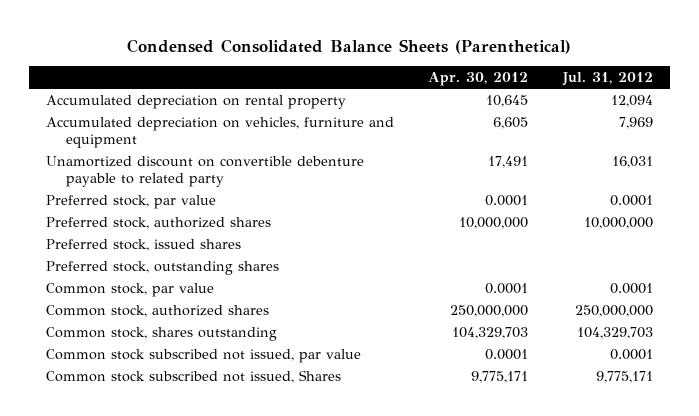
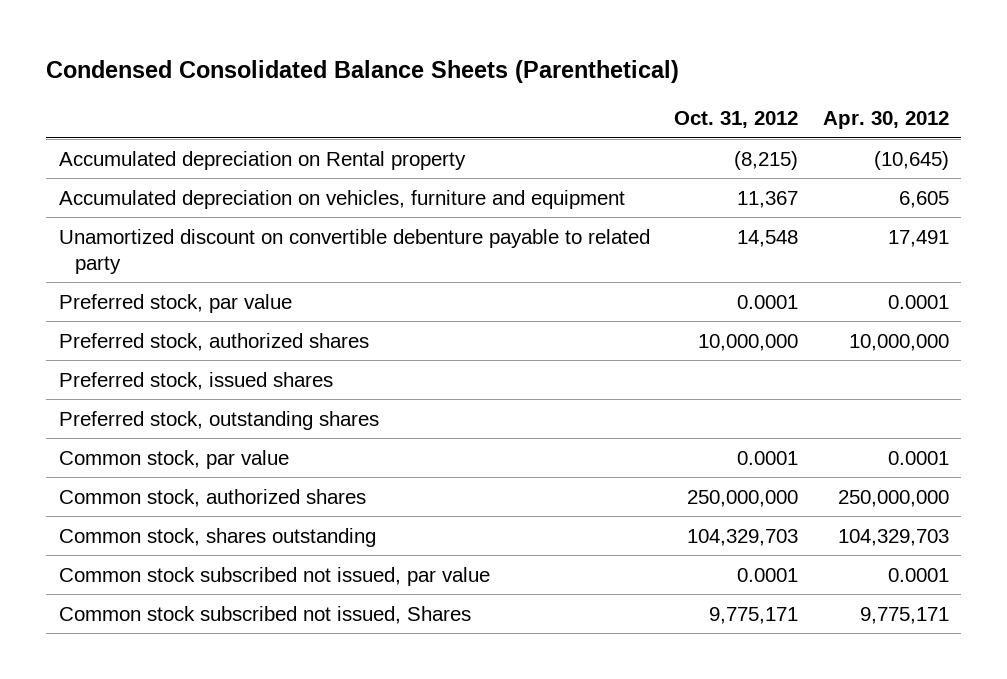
[561,72,653,87] Jul. 31, 2012 -> none
none -> [674,111,799,129] Oct. 31, 2012
[45,95,346,110] Accumulated depreciation on rental property -> [58,150,466,170] Accumulated depreciation on Rental property
[486,95,529,108] 10,645 -> [873,150,949,170] (10,645)

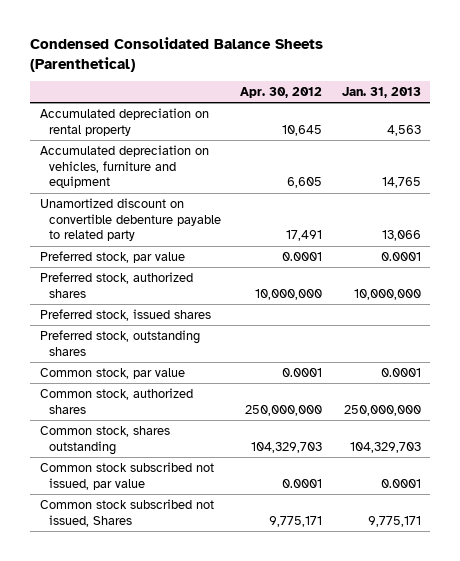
[674,111,799,129] Oct. 31, 2012 -> none
none -> [341,86,421,98] Jan. 31, 2013
[58,150,466,170] Accumulated depreciation on Rental property -> [39,107,209,136] Accumulated depreciation on rental property
[873,150,949,170] (10,645) -> [282,124,323,136] 10,645

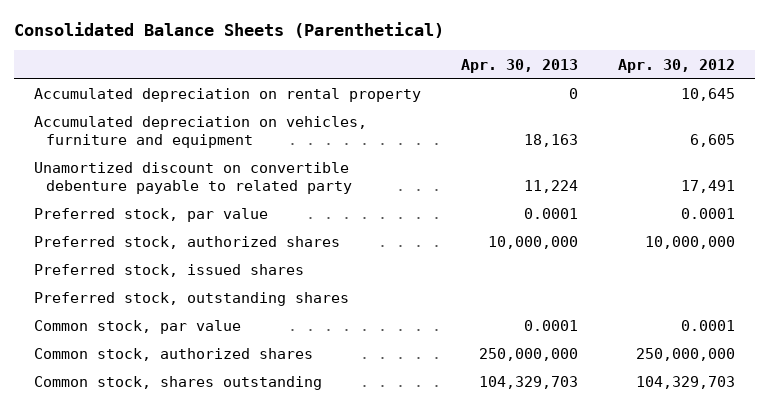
[29,37,323,72] Condensed Consolidated Balance Sheets (Parenthetical) -> [13,21,444,38] Consolidated Balance Sheets (Parenthetical)
[341,86,421,98] Jan. 31, 2013 -> none
none -> [460,58,578,73] Apr. 30, 2013
[39,461,214,490] Common stock subscribed not issued, par value -> none
[39,498,214,527] Common stock subscribed not issued, Shares -> none

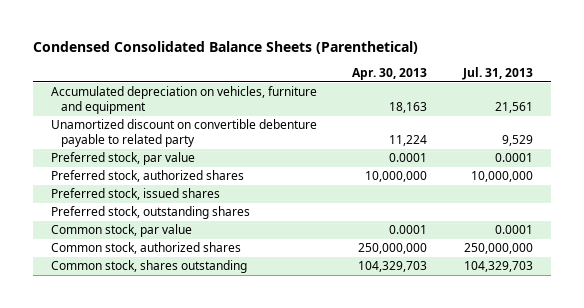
[13,21,444,38] Consolidated Balance Sheets (Parenthetical) -> [32,40,418,54] Condensed Consolidated Balance Sheets (Parenthetical)
[617,58,735,73] Apr. 30, 2012 -> none
none -> [462,67,534,81] Jul. 31, 2013
[33,88,421,103] Accumulated depreciation on rental property -> none

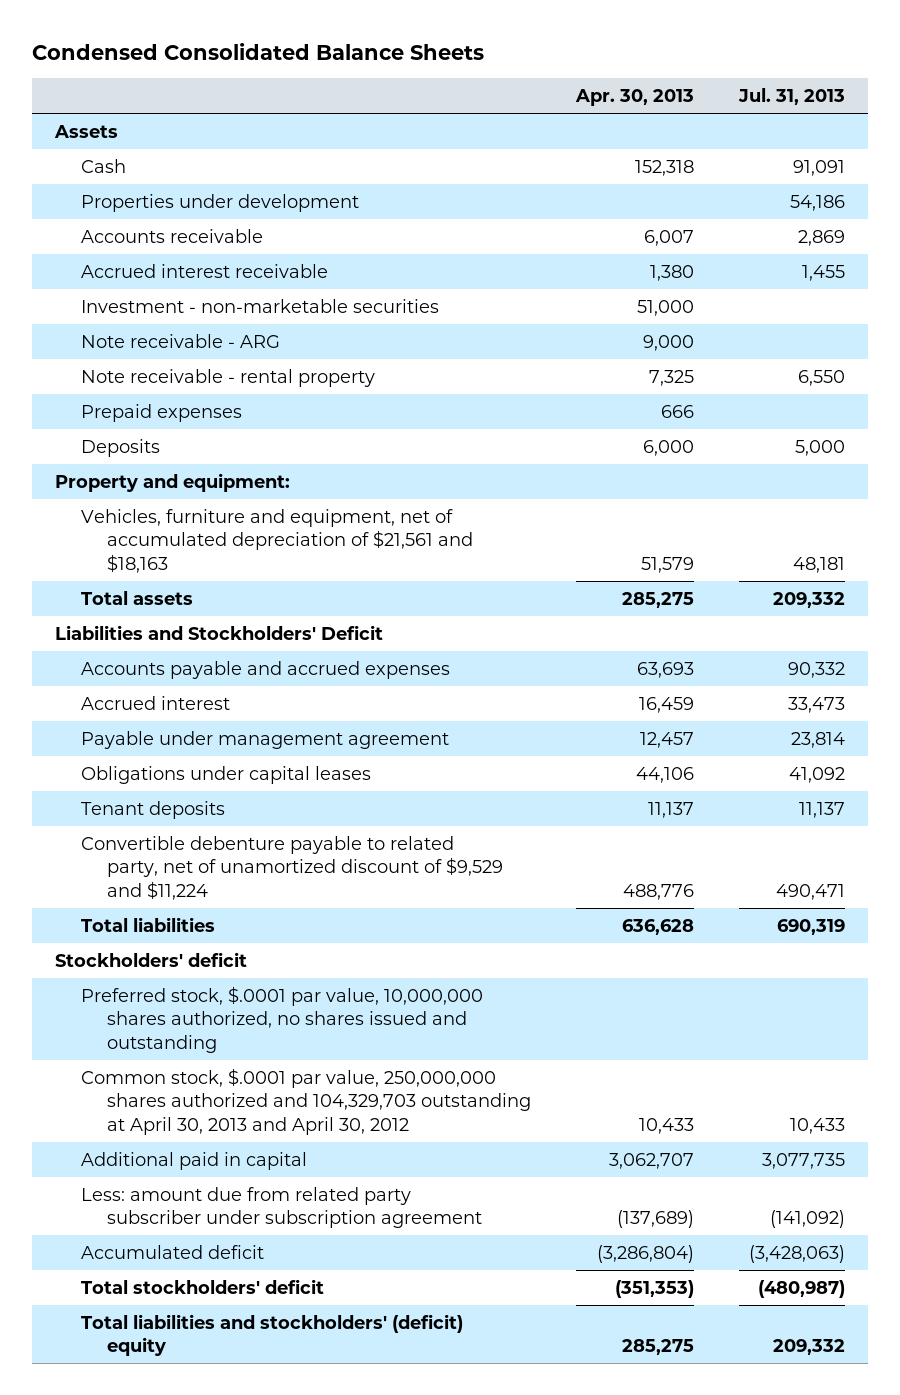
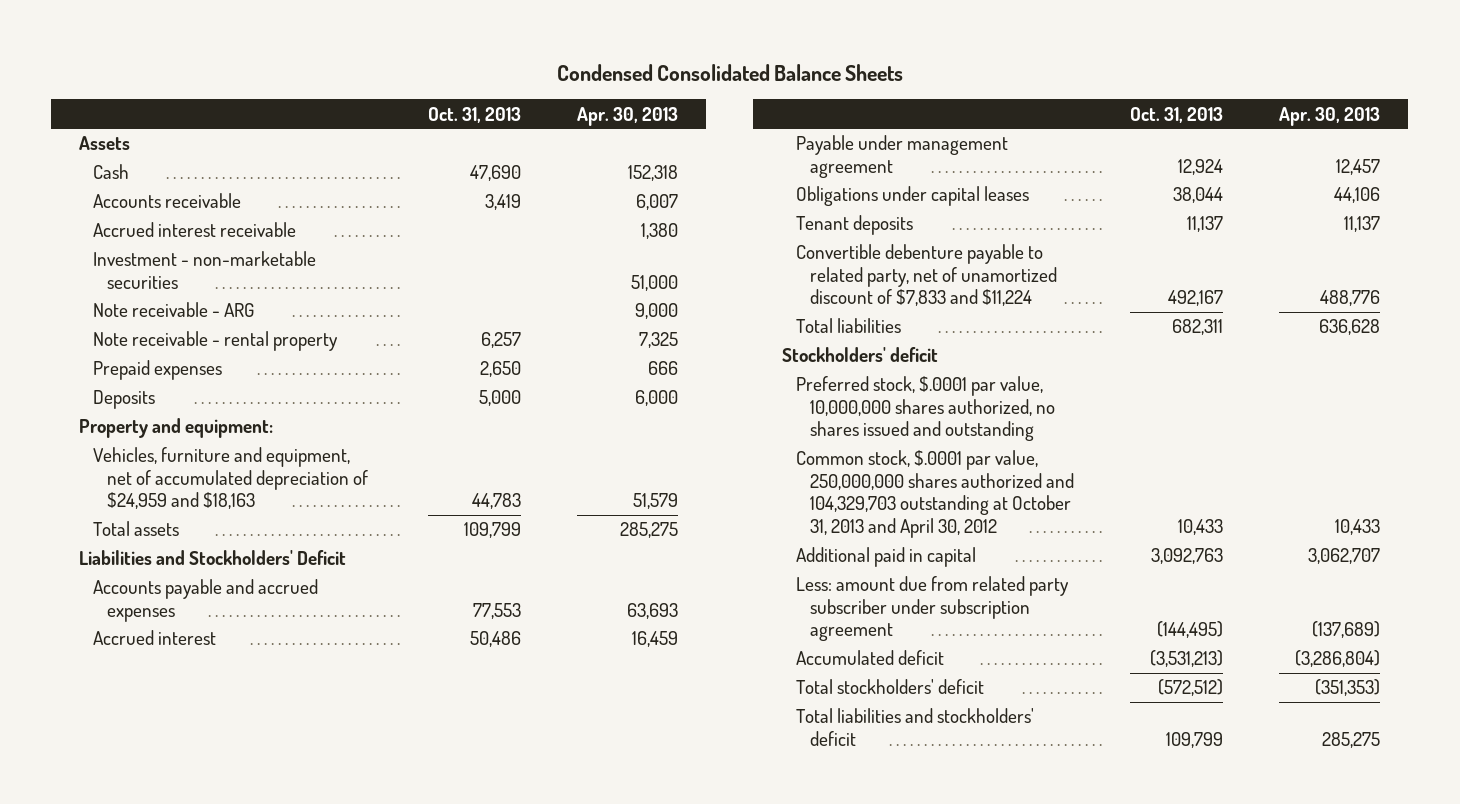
[738,88,846,106] Jul. 31, 2013 -> none
none -> [427,106,521,123] Oct. 31, 2013
[80,193,359,212] Properties under development -> none
[80,508,473,573] Vehicles, furniture and equipment, net of accumulated depreciation of $21,561 and $18,163 -> [93,447,369,510] Vehicles, furniture and equipment, net of accumulated depreciation of $24,959 and $18,163
[80,835,503,900] Convertible debenture payable to related party, net of unamortized discount of $9,529 and $11,224 -> [795,244,1057,307] Convertible debenture payable to related party, net of unamortized discount of $7,833 and $11,224
[80,1067,531,1135] Common stock, $.0001 par value, 250,000,000 shares authorized and 104,329,703 outstanding at April 30, 2013 and April 30, 2012 -> [795,450,1074,538] Common stock, $.0001 par value, 250,000,000 shares authorized and 104,329,703 outstanding at October 31, 2013 and April 30, 2012
[80,1313,463,1357] Total liabilities and stockholders' (deficit) equity -> [795,708,1034,746] Total liabilities and stockholders' deficit

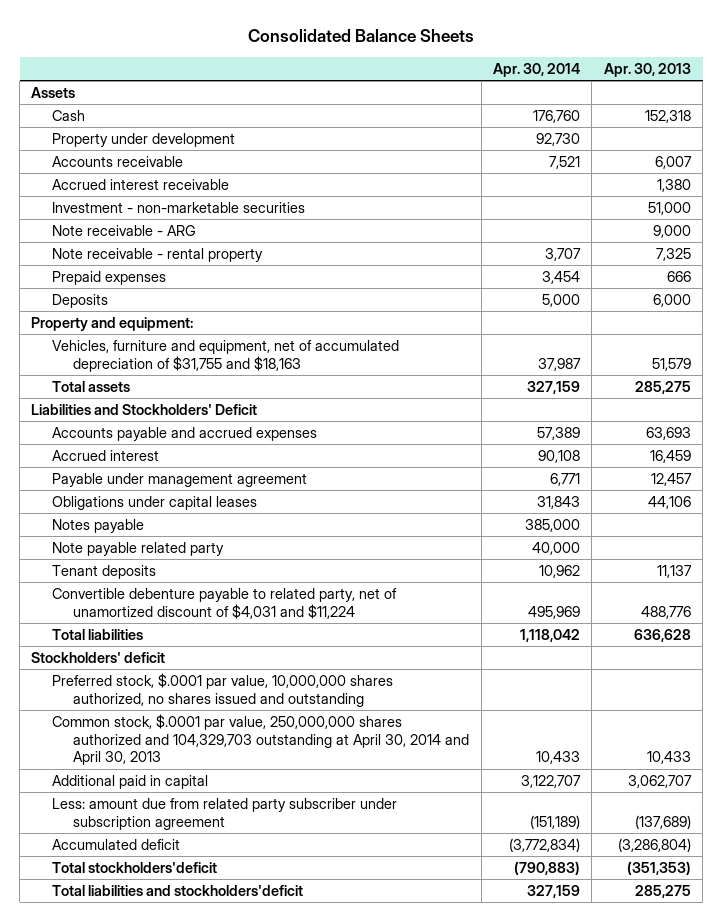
[556,63,903,81] Condensed Consolidated Balance Sheets -> [248,29,475,43] Consolidated Balance Sheets
[427,106,521,123] Oct. 31, 2013 -> none
none -> [493,62,581,77] Apr. 30, 2014
none -> [52,133,236,148] Property under development
[93,447,369,510] Vehicles, furniture and equipment, net of accumulated depreciation of $24,959 and $18,163 -> [52,340,400,372] Vehicles, furniture and equipment, net of accumulated depreciation of $31,755 and $18,163
none -> [52,519,145,534] Notes payable
none -> [52,542,225,557] Note payable related party
[795,244,1057,307] Convertible debenture payable to related party, net of unamortized discount of $7,833 and $11,224 -> [52,588,398,619] Convertible debenture payable to related party, net of unamortized discount of $4,031 and $11,224
[795,450,1074,538] Common stock, $.0001 par value, 250,000,000 shares authorized and 104,329,703 outstanding at October 31, 2013 and April 30, 2012 -> [52,714,470,766] Common stock, $.0001 par value, 250,000,000 shares authorized and 104,329,703 outstanding at April 30, 2014 and April 30, 2013
[795,679,984,695] Total stockholders' deficit -> [52,862,218,874] Total stockholders'deficit
[795,708,1034,746] Total liabilities and stockholders' deficit -> [52,885,304,897] Total liabilities and stockholders'deficit

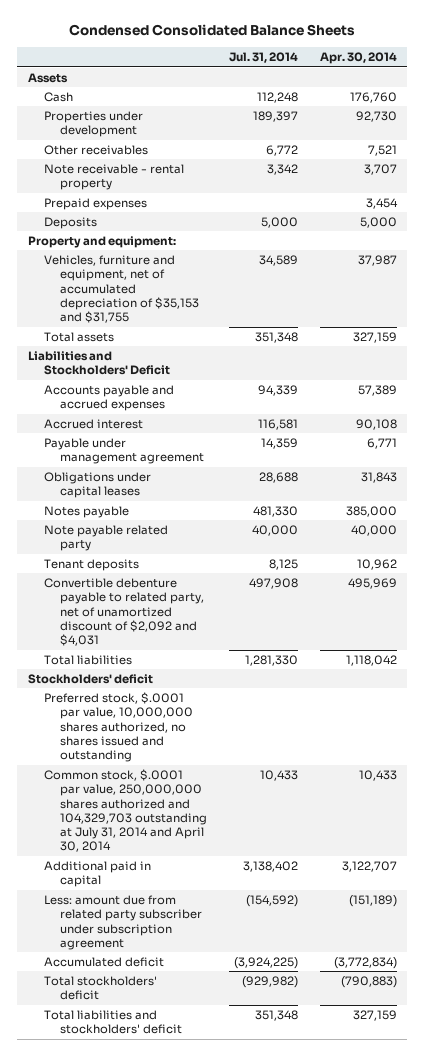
[248,29,475,43] Consolidated Balance Sheets -> [69,24,356,37] Condensed Consolidated Balance Sheets
[603,62,691,77] Apr. 30, 2013 -> none
none -> [228,52,298,64] Jul. 31, 2014
[52,179,230,191] Accrued interest receivable -> none
[52,202,306,214] Investment - non-marketable securities -> none
[52,225,197,237] Note receivable - ARG -> none
[52,133,236,148] Property under development -> [44,110,144,138] Properties under development
[52,156,184,168] Accounts receivable -> [44,144,149,155] Other receivables
[52,340,400,372] Vehicles, furniture and equipment, net of accumulated depreciation of $31,755 and $18,163 -> [44,254,199,324] Vehicles, furniture and equipment, net of accumulated depreciation of $35,153 and $31,755
[52,588,398,619] Convertible debenture payable to related party, net of unamortized discount of $4,031 and $11,224 -> [44,577,204,647] Convertible debenture payable to related party, net of unamortized discount of $2,092 and $4,031
[52,714,470,766] Common stock, $.0001 par value, 250,000,000 shares authorized and 104,329,703 outstanding at April 30, 2014 and April 30, 2013 -> [44,768,207,853] Common stock, $.0001 par value, 250,000,000 shares authorized and 104,329,703 outstanding at July 31, 2014 and April 30, 2014
[52,862,218,874] Total stockholders'deficit -> [44,975,158,1001] Total stockholders' deficit
[52,885,304,897] Total liabilities and stockholders'deficit -> [44,1009,182,1035] Total liabilities and stockholders' deficit

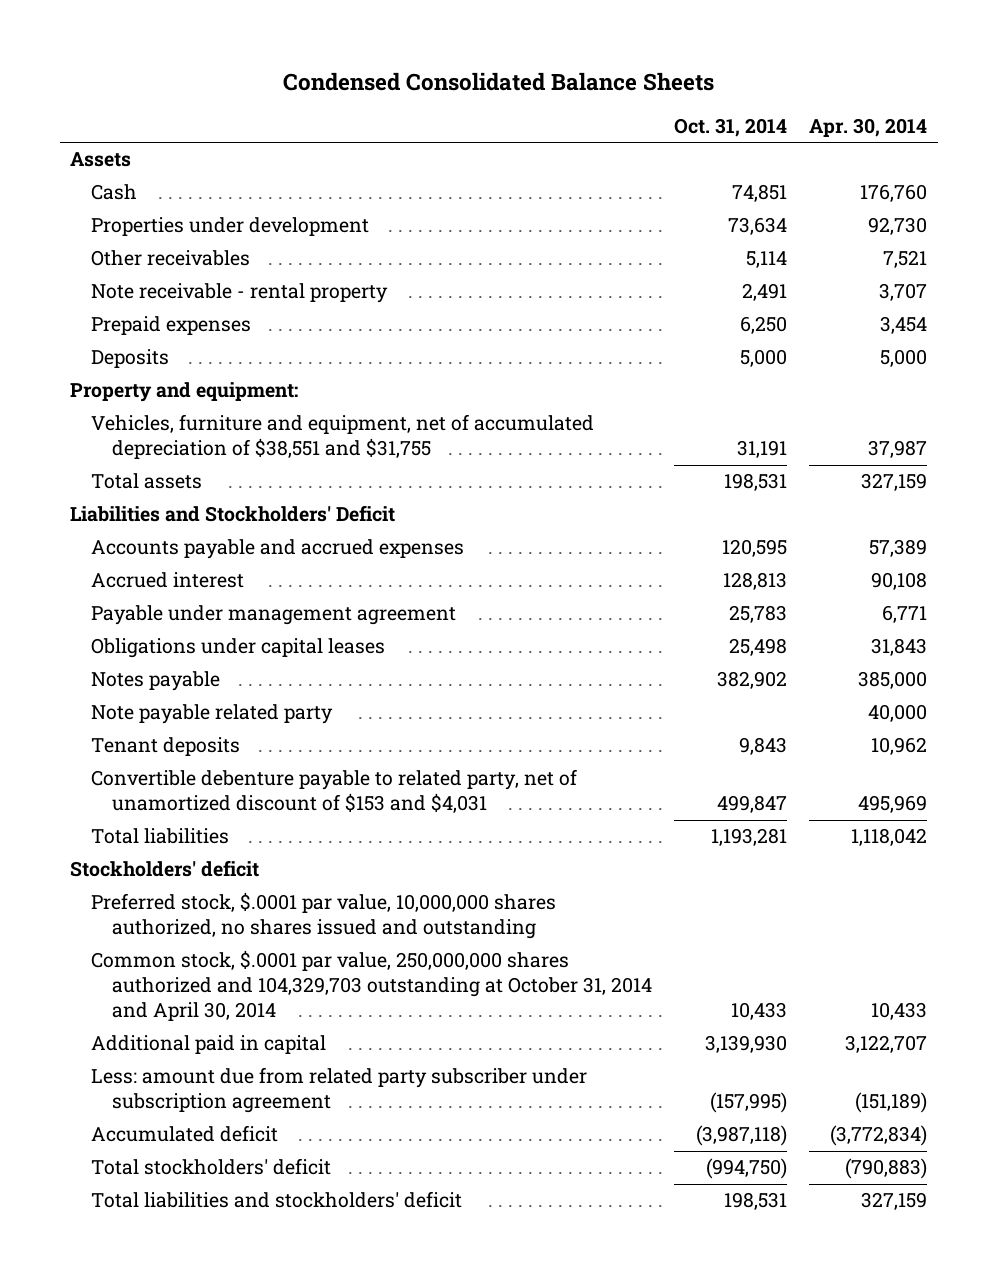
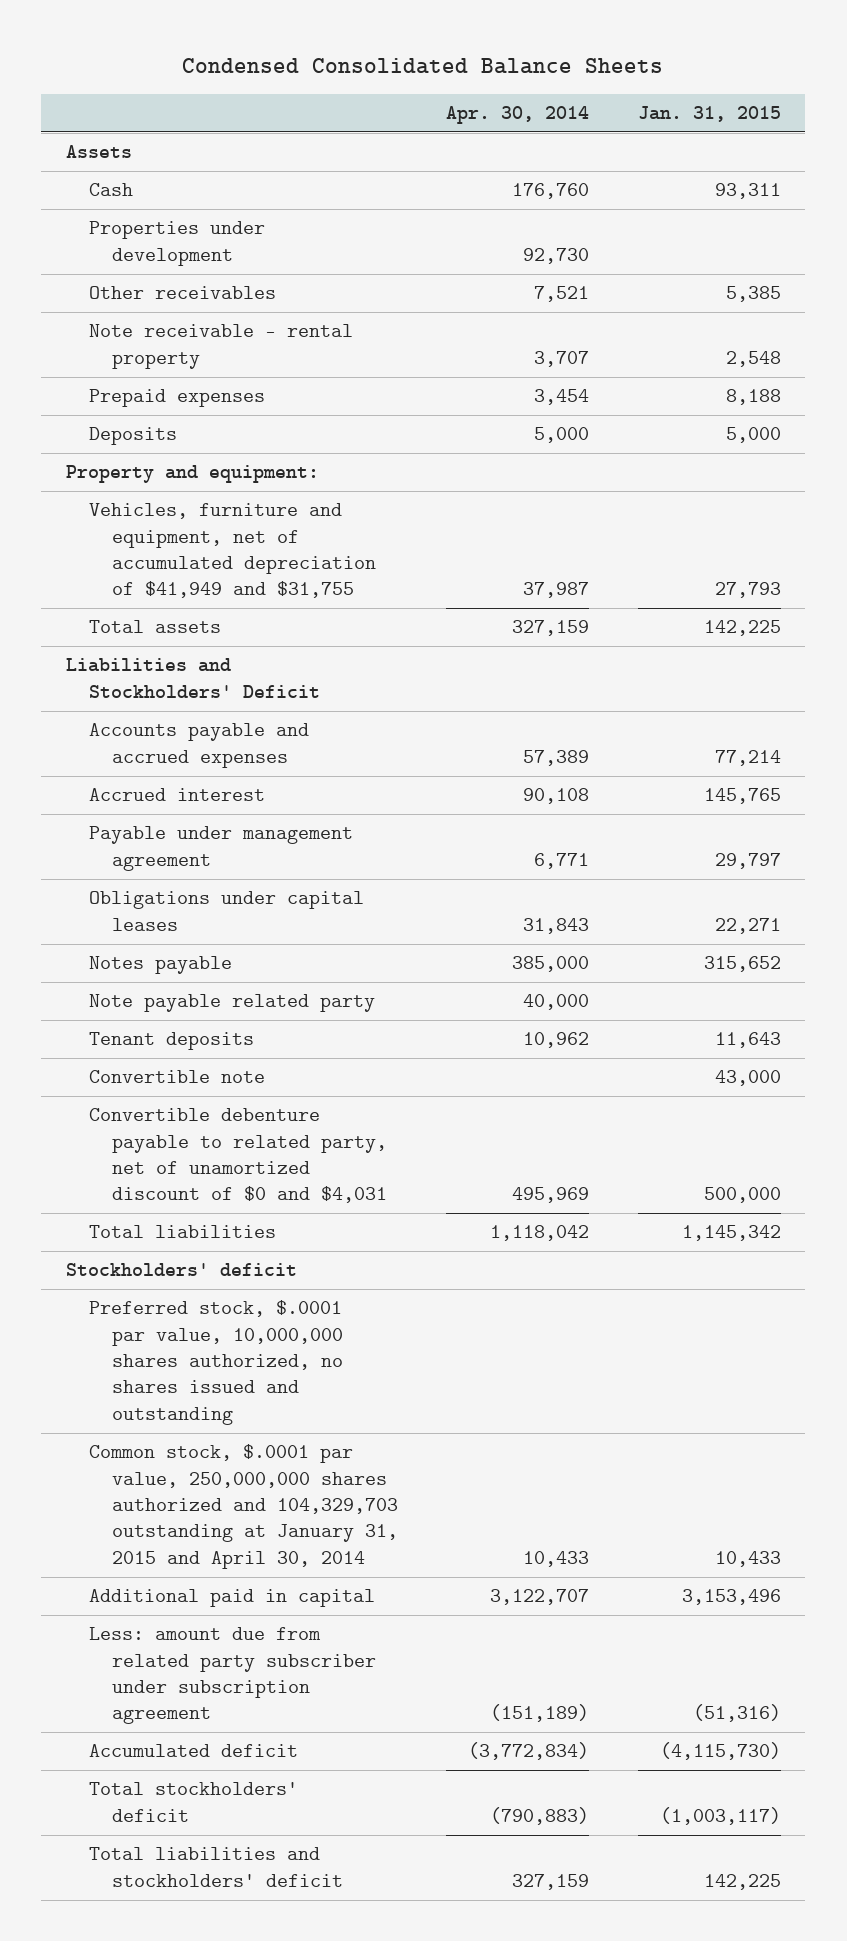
[673,118,787,138] Oct. 31, 2014 -> none
none -> [637,106,781,123] Jan. 31, 2015
[91,414,595,460] Vehicles, furniture and equipment, net of accumulated depreciation of $38,551 and $31,755 -> [88,503,376,599] Vehicles, furniture and equipment, net of accumulated depreciation of $41,949 and $31,755
none -> [88,1070,265,1084] Convertible note
[91,769,578,814] Convertible debenture payable to related party, net of unamortized discount of $153 and $4,031 -> [88,1108,387,1204] Convertible debenture payable to related party, net of unamortized discount of $0 and $4,031
[91,950,653,1022] Common stock, $.0001 par value, 250,000,000 shares authorized and 104,329,703 outstanding at October 31, 2014 and April 30, 2014 -> [88,1444,398,1569] Common stock, $.0001 par value, 250,000,000 shares authorized and 104,329,703 outstanding at January 31, 2015 and April 30, 2014

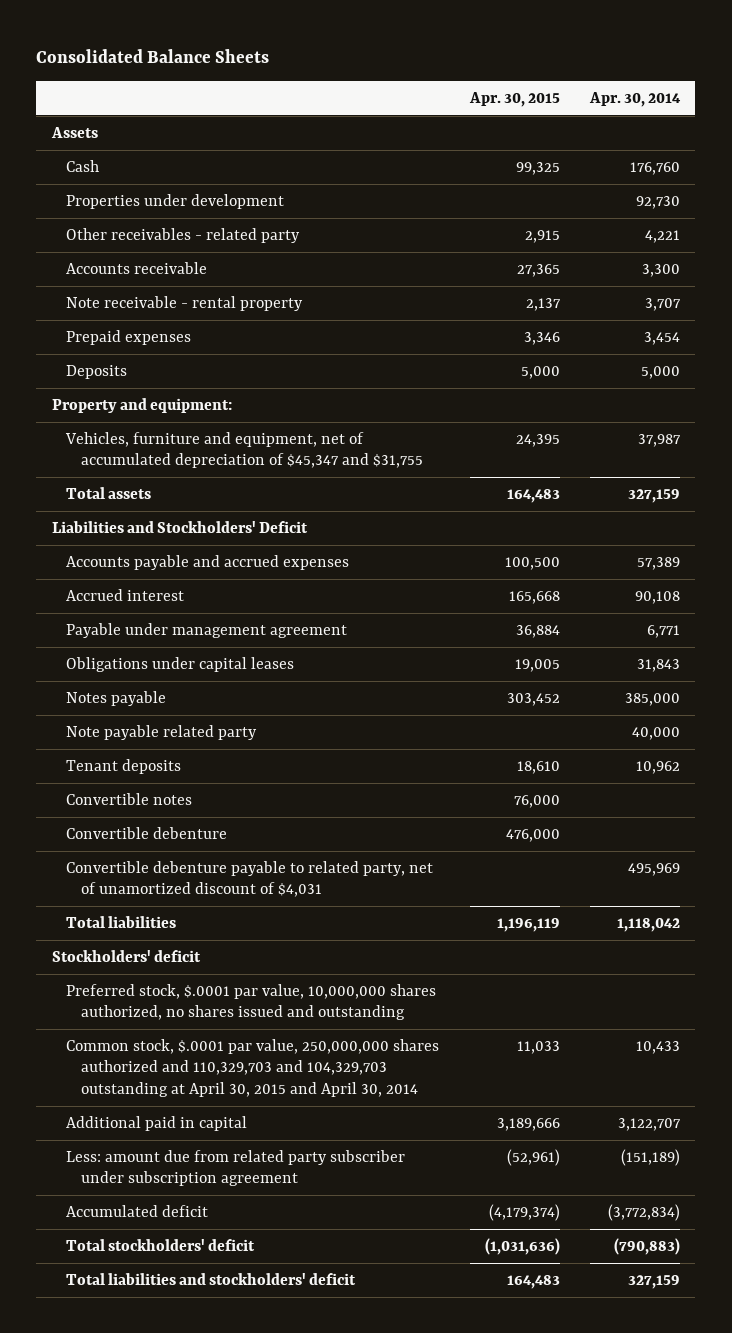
[182,58,664,75] Condensed Consolidated Balance Sheets -> [36,49,270,64] Consolidated Balance Sheets
[637,106,781,123] Jan. 31, 2015 -> none
none -> [468,91,560,107] Apr. 30, 2015
[88,286,276,300] Other receivables -> [66,227,301,243] Other receivables - related party
[534,286,590,303] 7,521 -> [645,229,681,243] 4,221
none -> [66,261,208,274] Accounts receivable
[88,503,376,599] Vehicles, furniture and equipment, net of accumulated depreciation of $41,949 and $31,755 -> [65,431,423,469] Vehicles, furniture and equipment, net of accumulated depreciation of $45,347 and $31,755
[88,1070,265,1084] Convertible note -> [66,792,193,805] Convertible notes
none -> [66,826,228,839] Convertible debenture
[88,1108,387,1204] Convertible debenture payable to related party, net of unamortized discount of $0 and $4,031 -> [66,860,434,898] Convertible debenture payable to related party, net of unamortized discount of $4,031
[88,1444,398,1569] Common stock, $.0001 par value, 250,000,000 shares authorized and 104,329,703 outstanding at January 31, 2015 and April 30, 2014 -> [66,1038,440,1097] Common stock, $.0001 par value, 250,000,000 shares authorized and 110,329,703 and 104,329,703 outstanding at April 30, 2015 and April 30, 2014

